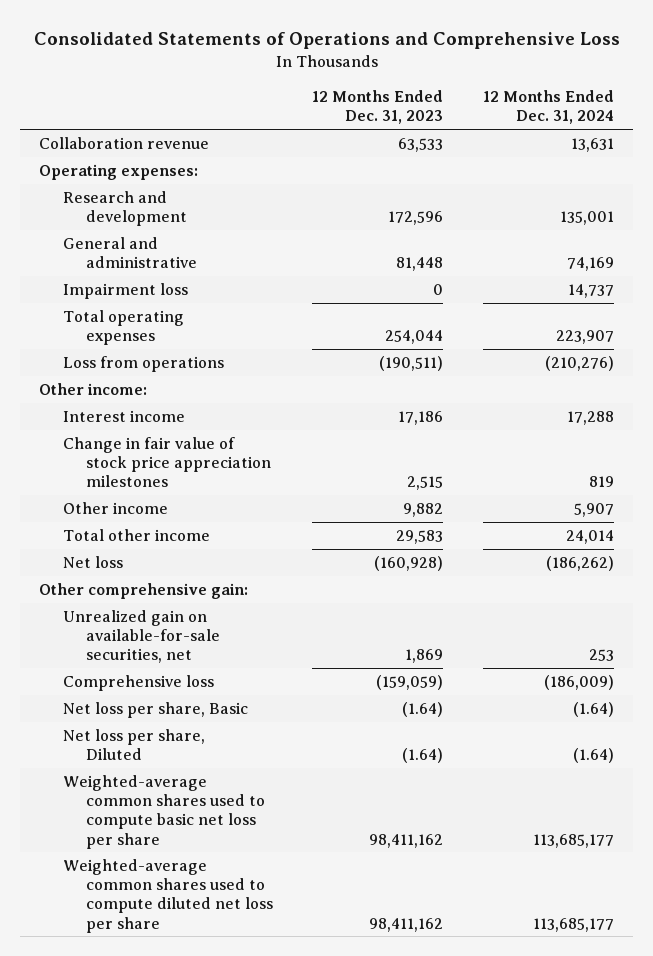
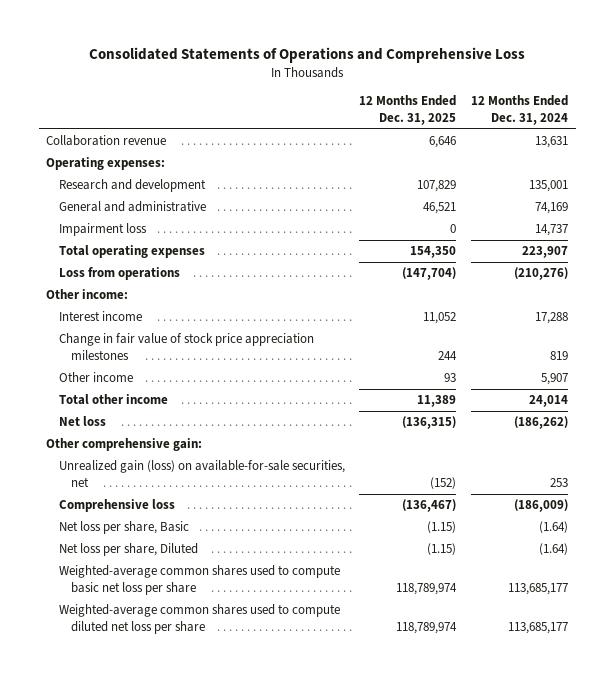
[312,90,444,125] 12 Months Ended Dec. 31, 2023 -> none
none -> [359,95,457,126] 12 Months Ended Dec. 31, 2025
[62,610,221,664] Unrealized gain on available-for-sale securities, net -> [58,460,345,488] Unrealized gain (loss) on available-for-sale securities, net

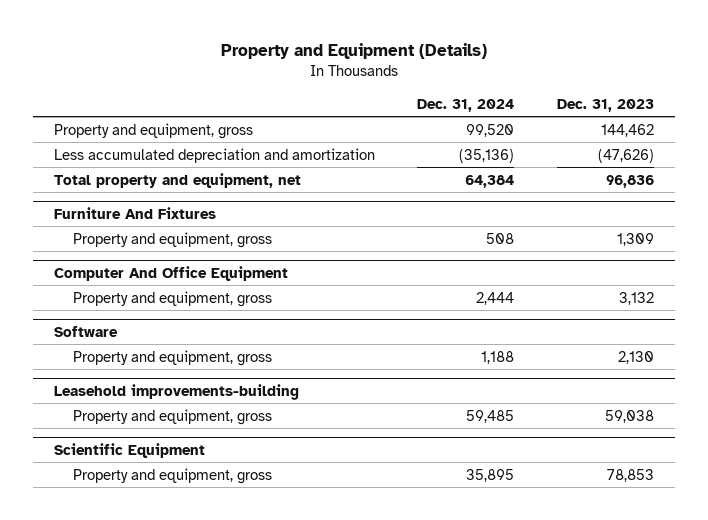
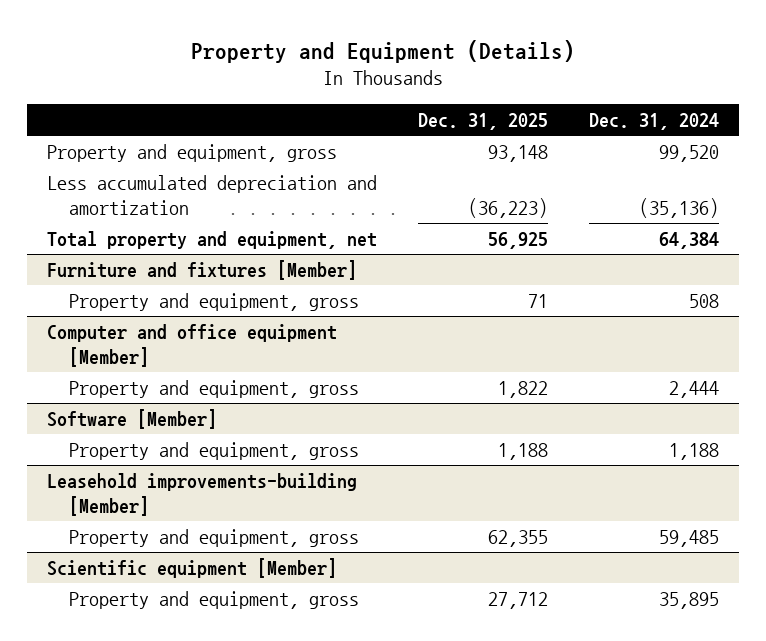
[556,99,654,113] Dec. 31, 2023 -> none
none -> [417,112,548,130] Dec. 31, 2025
[54,206,217,219] Furniture And Fixtures -> [47,259,358,280] Furniture and fixtures [Member]
[54,265,289,281] Computer And Office Equipment -> [47,323,338,367] Computer and office equipment [Member]
[54,325,119,337] Software -> [47,408,218,429] Software [Member]
[54,383,300,400] Leasehold improvements-building -> [47,472,358,516] Leasehold improvements-building [Member]
[54,442,206,458] Scientific Equipment -> [47,557,338,578] Scientific equipment [Member]

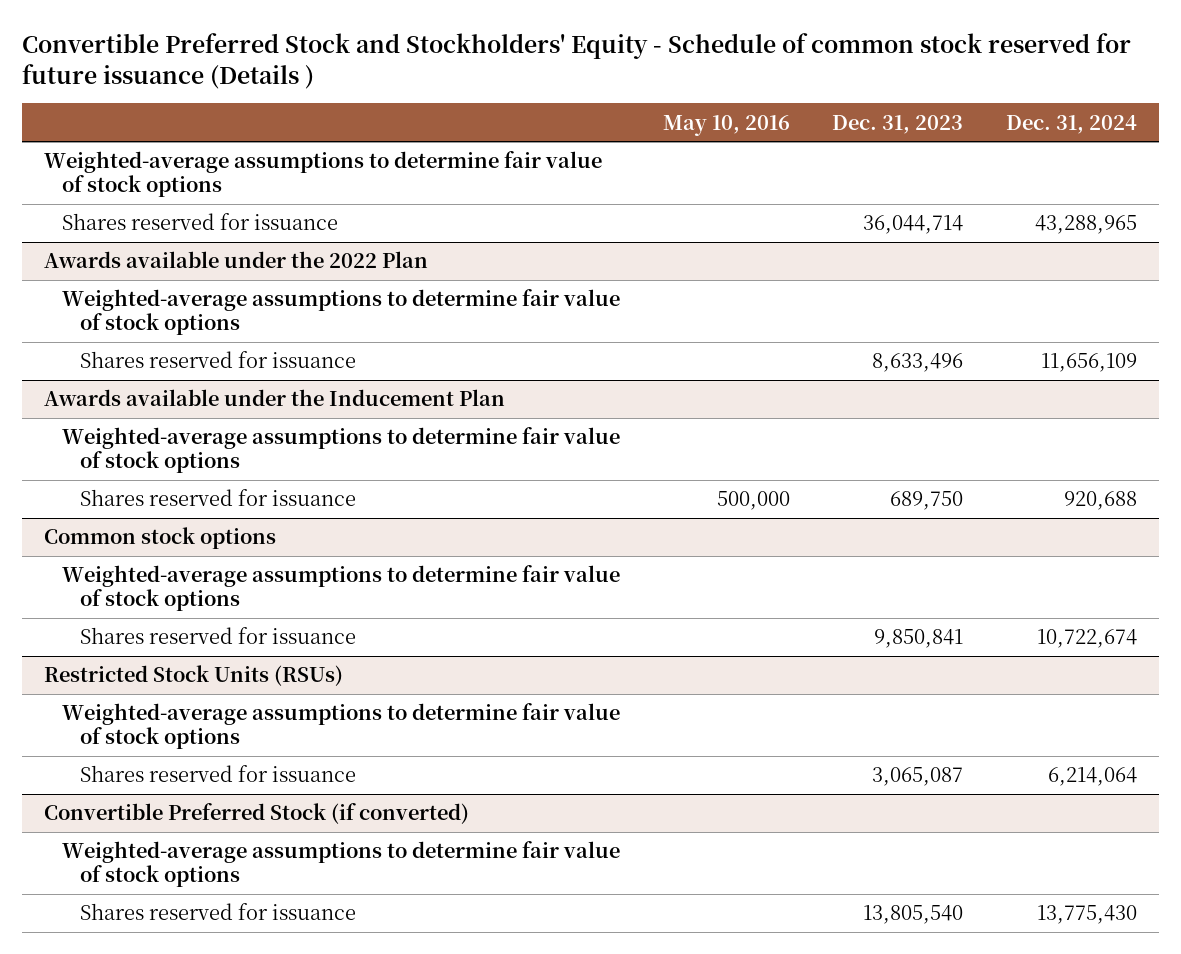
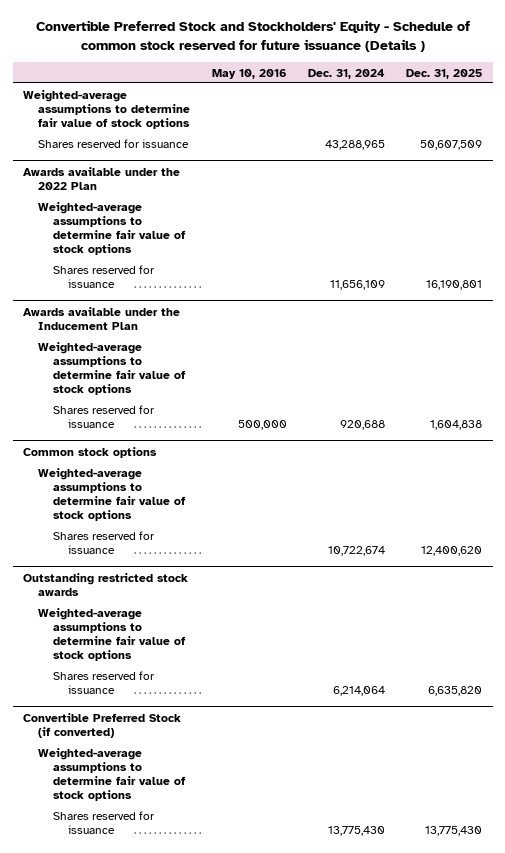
[832,114,964,134] Dec. 31, 2023 -> none
none -> [406,68,483,79] Dec. 31, 2025
[43,665,343,687] Restricted Stock Units (RSUs) -> [23,572,189,596] Outstanding restricted stock awards

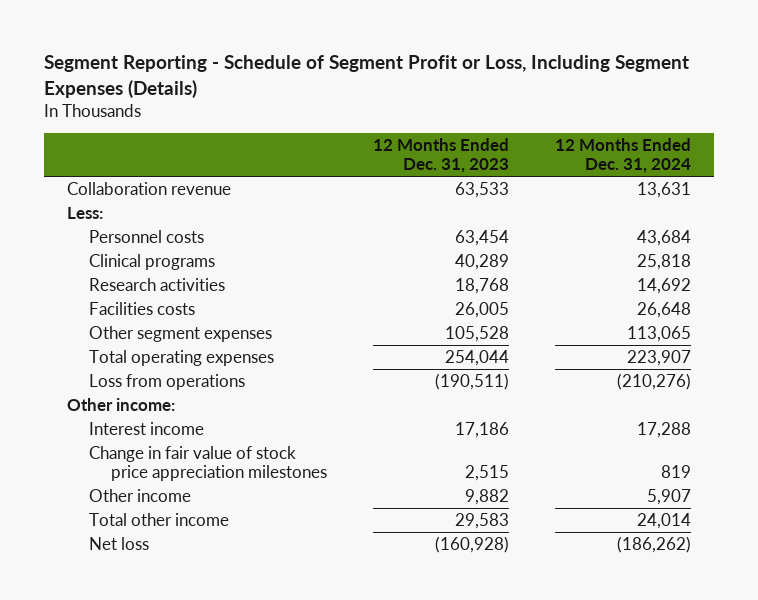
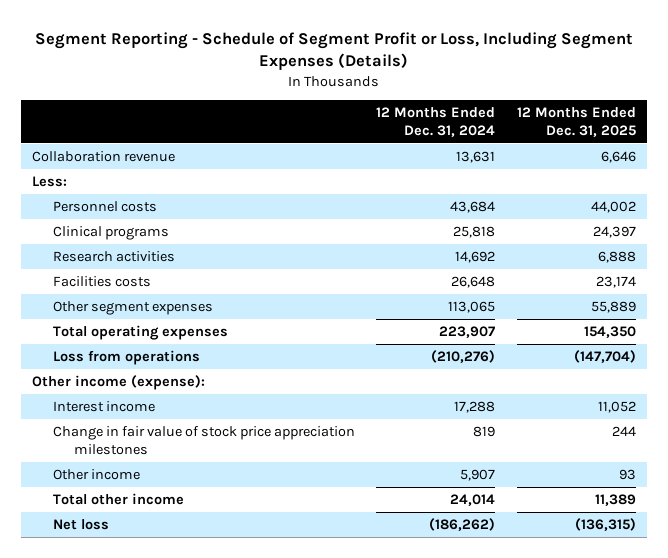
[372,137,509,173] 12 Months Ended Dec. 31, 2023 -> none
none -> [516,107,636,137] 12 Months Ended Dec. 31, 2025
[67,397,176,411] Other income: -> [31,374,205,390] Other income (expense):

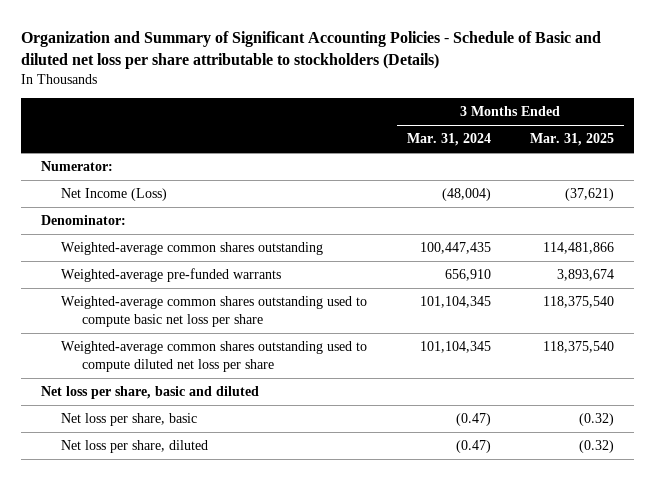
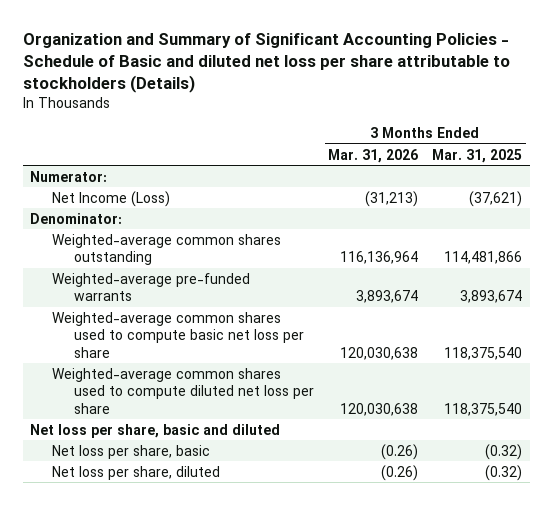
[406,133,491,147] Mar. 31, 2024 -> none
none -> [328,148,419,163] Mar. 31, 2026
[61,296,368,328] Weighted-average common shares outstanding used to compute basic net loss per share -> [52,311,304,358] Weighted-average common shares used to compute basic net loss per share
[61,341,368,373] Weighted-average common shares outstanding used to compute diluted net loss per share -> [52,367,314,414] Weighted-average common shares used to compute diluted net loss per share

